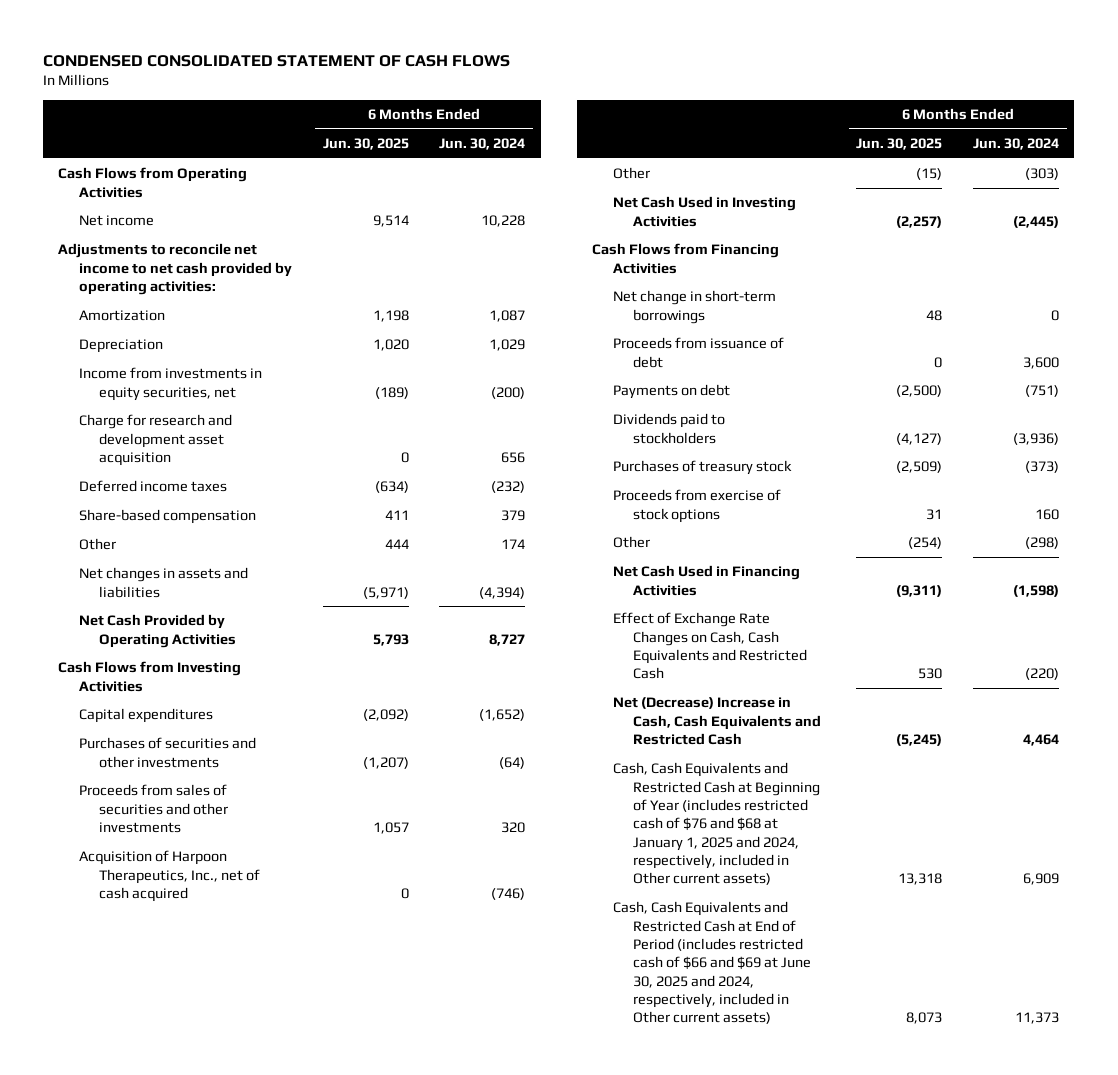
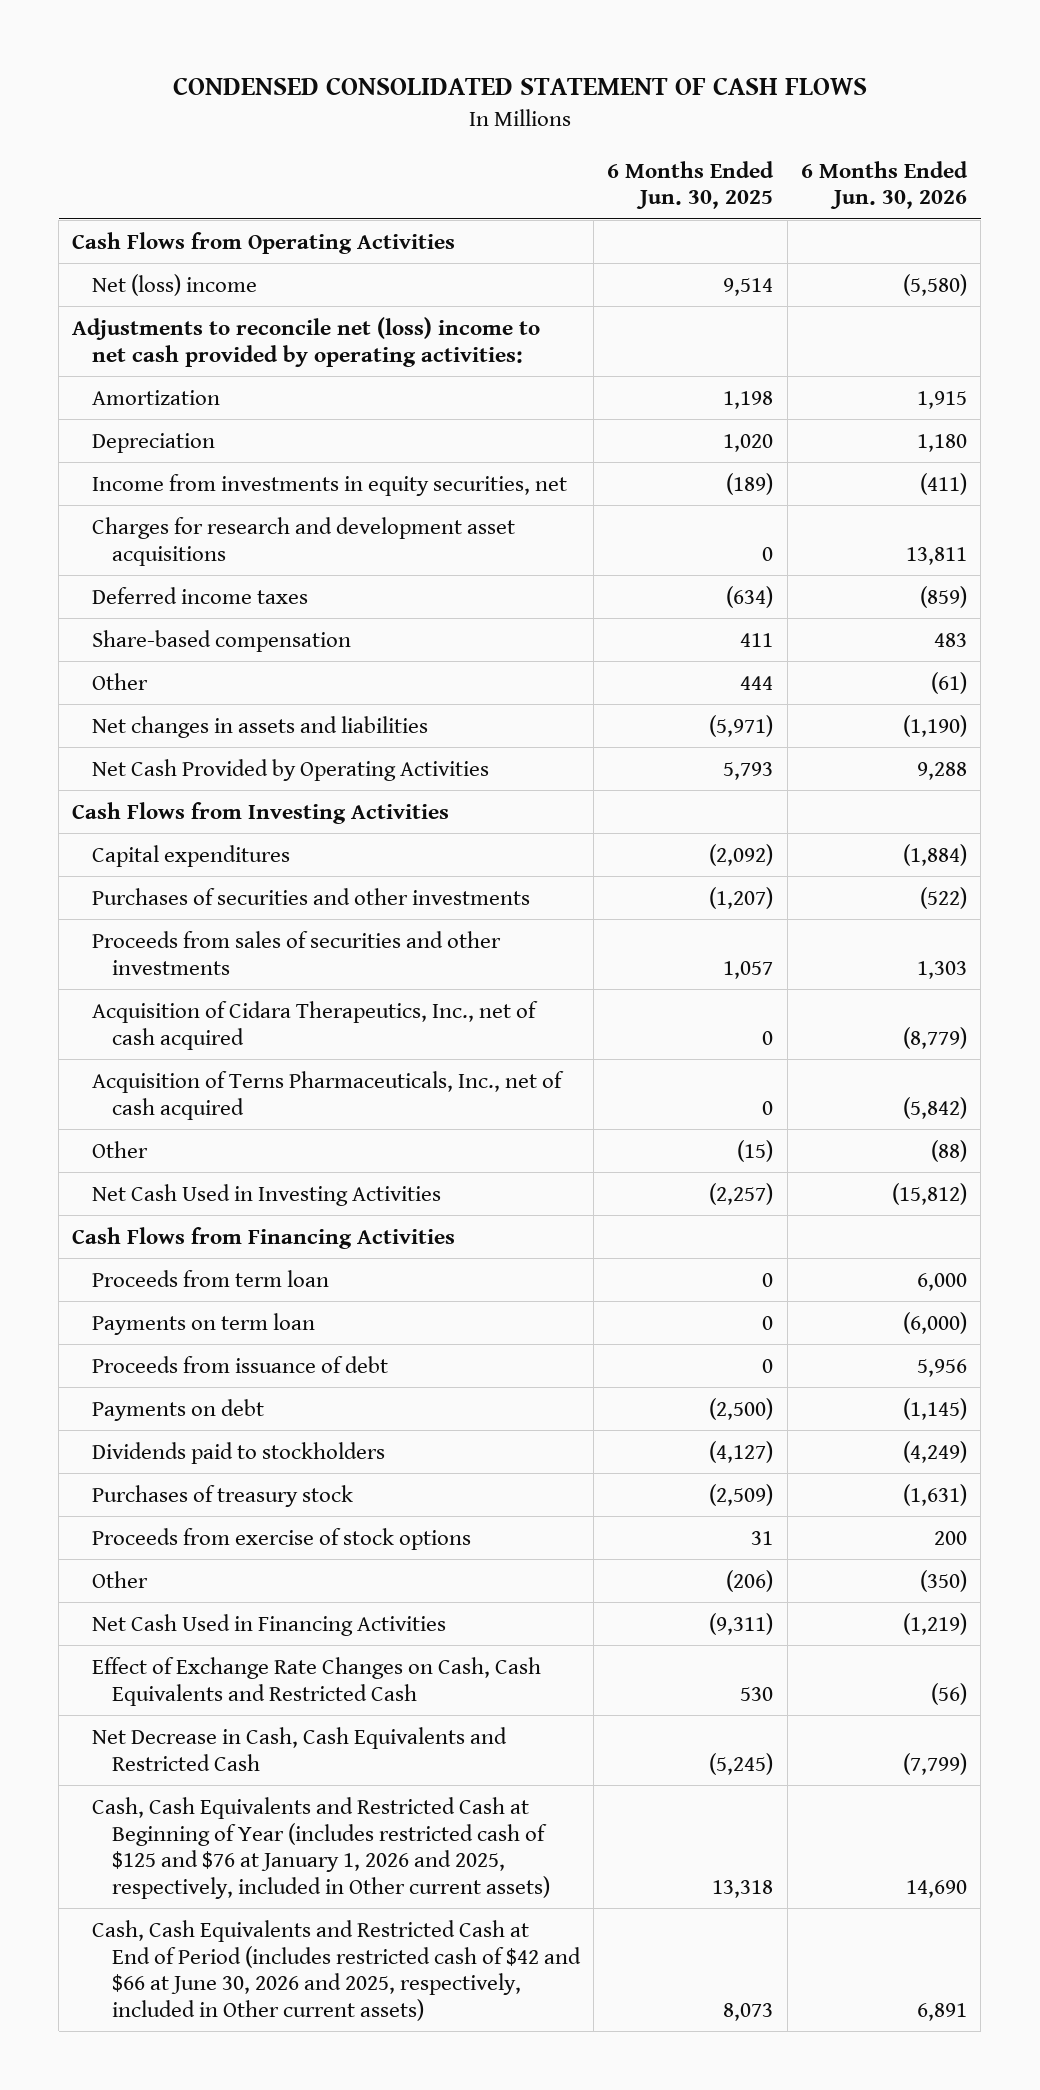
[439,138,526,151] Jun. 30, 2024 -> none
none -> [801,160,969,210] 6 Months Ended Jun. 30, 2026
[78,215,154,227] Net income -> [92,273,258,296] Net (loss) income
[58,243,292,295] Adjustments to reconcile net income to net cash provided by operating activities: -> [72,316,541,367] Adjustments to reconcile net (loss) income to net cash provided by operating activities:
[78,414,232,466] Charge for research and development asset acquisition -> [92,516,516,566] Charges for research and development asset acquisitions
[78,850,261,902] Acquisition of Harpoon Therapeutics, Inc., net of cash acquired -> [92,1000,539,1050] Acquisition of Cidara Therapeutics, Inc., net of cash acquired
none -> [92,1070,565,1120] Acquisition of Terns Pharmaceuticals, Inc., net of cash acquired
[612,290,776,324] Net change in short-term borrowings -> none
none -> [92,1269,330,1287] Proceeds from term loan
none -> [92,1312,316,1335] Payments on term loan
[908,537,943,550] (254) -> [726,1569,774,1592] (206)
[612,697,822,745] Net (Decrease) Increase in Cash, Cash Equivalents and Restricted Cash -> [92,1726,508,1771] Net Decrease in Cash, Cash Equivalents and Restricted Cash
[612,762,821,886] Cash, Cash Equivalents and Restricted Cash at Beginning of Year (includes restricted cash of $76 and $68 at January 1, 2025 and 2024, respectively, included in Other current assets) -> [92,1796,550,1900] Cash, Cash Equivalents and Restricted Cash at Beginning of Year (includes restricted cash of $125 and $76 at January 1, 2026 and 2025, respectively, included in Other current assets)
[612,901,812,1025] Cash, Cash Equivalents and Restricted Cash at End of Period (includes restricted cash of $66 and $69 at June 30, 2025 and 2024, respectively, included in Other current assets) -> [92,1919,581,2022] Cash, Cash Equivalents and Restricted Cash at End of Period (includes restricted cash of $42 and $66 at June 30, 2026 and 2025, respectively, included in Other current assets)

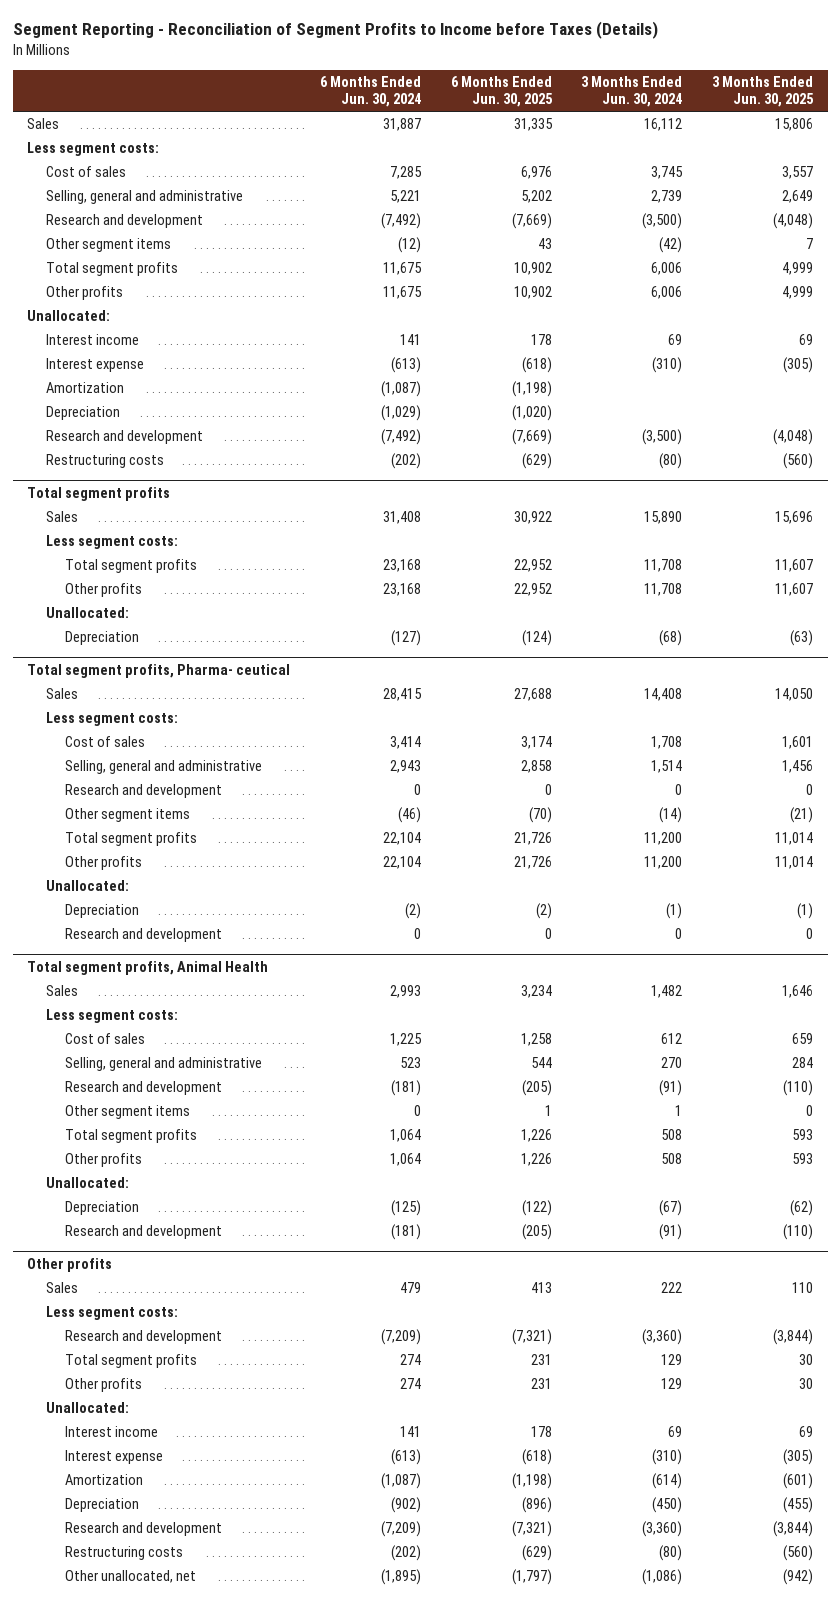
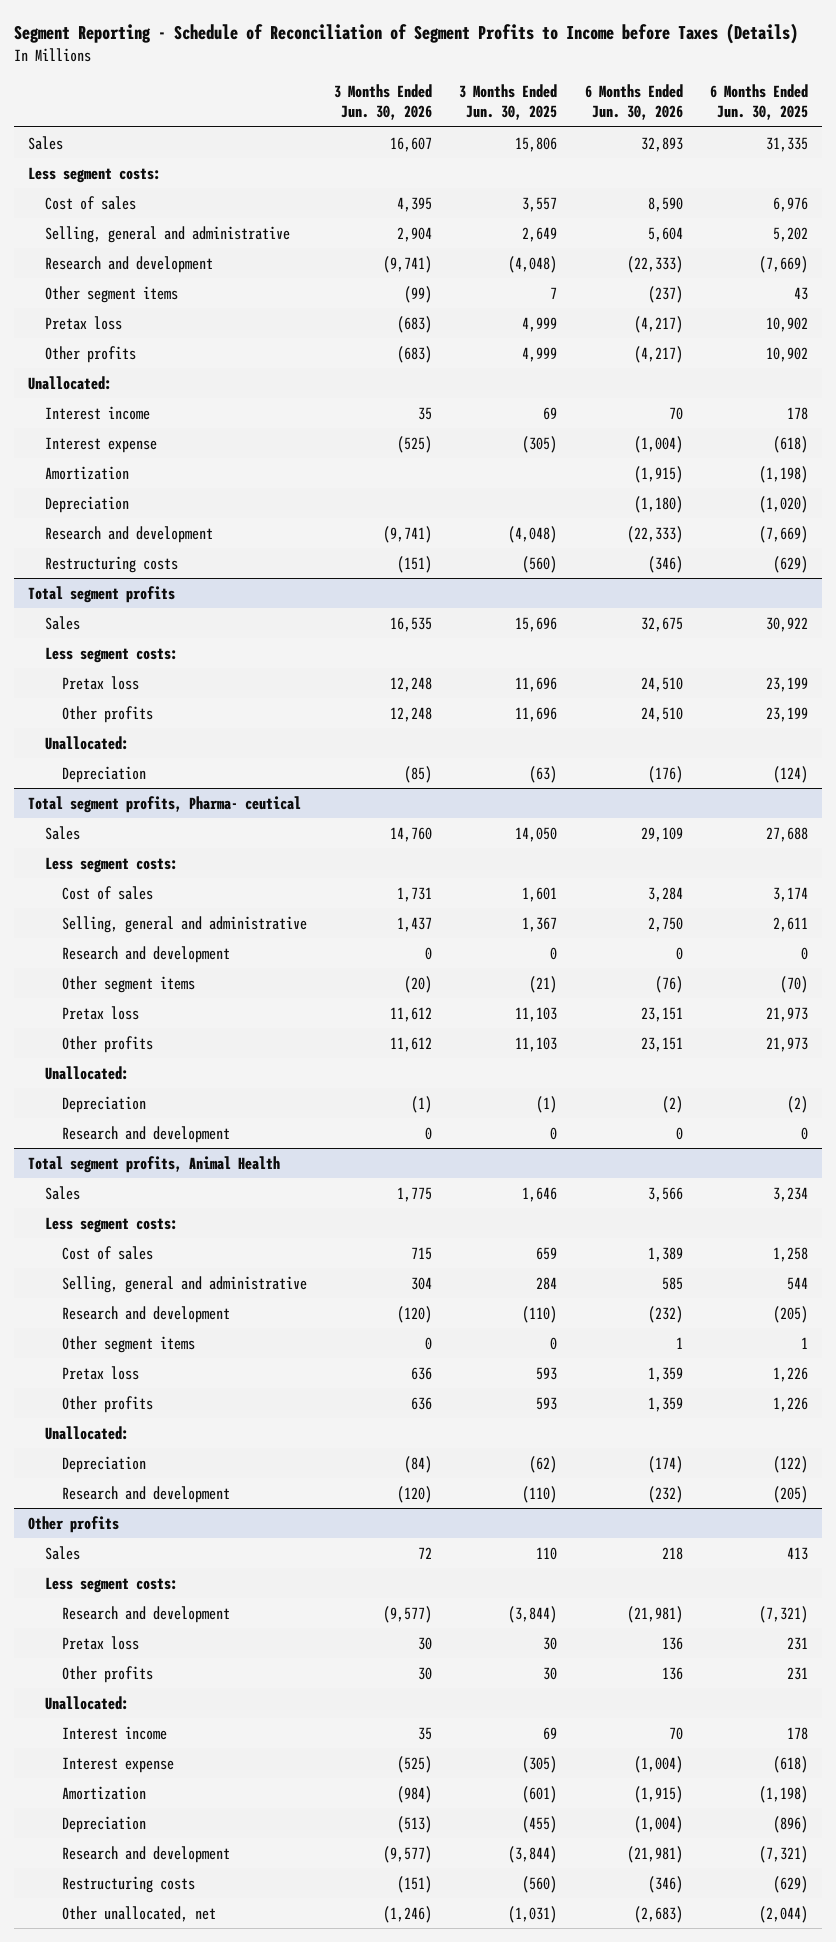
[12,21,658,40] Segment Reporting - Reconciliation of Segment Profits to Income before Taxes (Details) -> [14,23,799,45] Segment Reporting - Schedule of Reconciliation of Segment Profits to Income before Taxes (Details)
[320,76,422,108] 6 Months Ended Jun. 30, 2024 -> none
[581,76,683,108] 3 Months Ended Jun. 30, 2024 -> none
none -> [333,84,432,121] 3 Months Ended Jun. 30, 2026
none -> [584,84,683,121] 6 Months Ended Jun. 30, 2026
[46,262,179,277] Total segment profits -> [44,315,122,330] Pretax loss
[65,559,198,574] Total segment profits -> none
none -> [61,675,139,690] Pretax loss
[513,583,552,597] 22,952 -> [765,706,808,722] 23,199
[775,583,814,597] 11,607 -> [515,706,558,722] 11,696
[520,760,552,774] 2,858 -> [772,916,808,932] 2,611
[782,760,814,774] 1,456 -> [522,916,558,932] 1,367
[65,832,198,847] Total segment profits -> none
none -> [61,1005,139,1020] Pretax loss
[513,856,552,870] 21,726 -> [765,1036,808,1052] 21,973
[775,856,814,870] 11,014 -> [515,1036,558,1052] 11,103
[65,1129,198,1144] Total segment profits -> [61,1365,139,1380] Pretax loss
[65,1354,198,1369] Total segment profits -> [61,1635,139,1650] Pretax loss
[511,1569,552,1586] (1,797) -> [758,1905,808,1923] (2,044)
[783,1569,814,1586] (942) -> [508,1905,558,1923] (1,031)

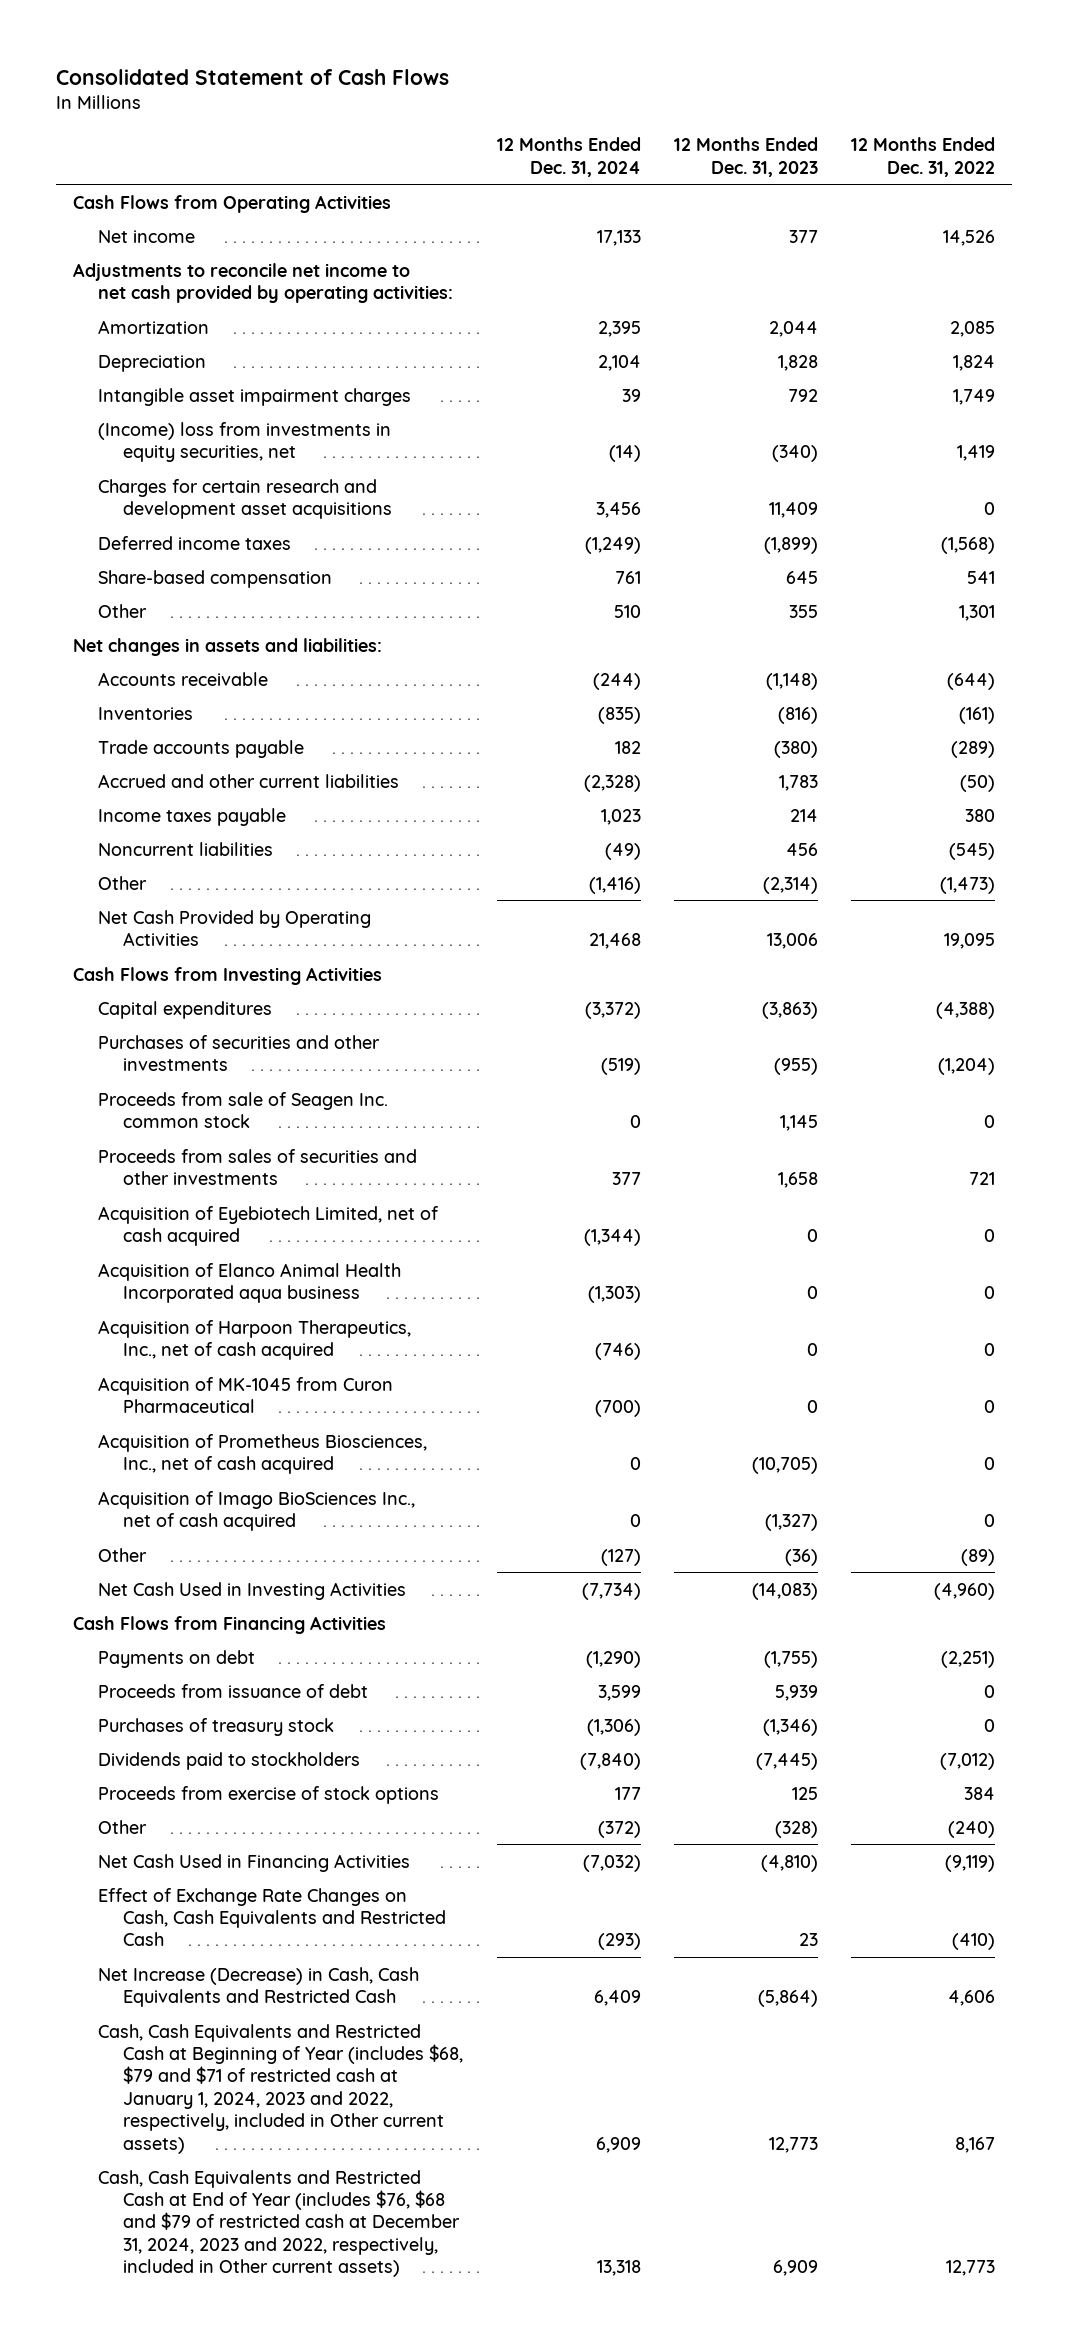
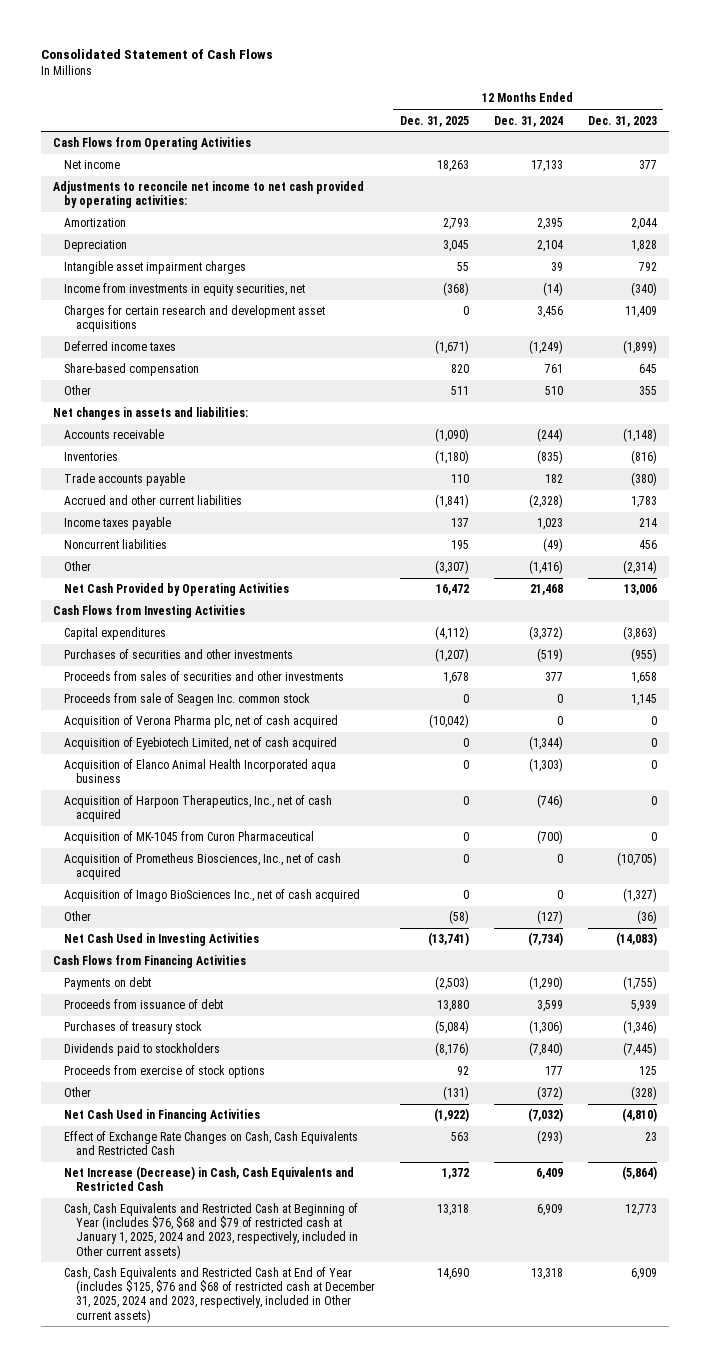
[851,137,996,177] 12 Months Ended Dec. 31, 2022 -> none
none -> [399,115,469,127] Dec. 31, 2025
[98,421,392,462] (Income) loss from investments in equity securities, net -> [64,283,306,297] Income from investments in equity securities, net
[98,1091,389,1128] Proceeds from sale of Seagen Inc. common stock -> [64,693,311,707] Proceeds from sale of Seagen Inc. common stock
none -> [64,715,339,729] Acquisition of Verona Pharma plc, net of cash acquired
[98,2023,464,2154] Cash, Cash Equivalents and Restricted Cash at Beginning of Year (includes $68, $79 and $71 of restricted cash at January 1, 2024, 2023 and 2022, respectively, included in Other current assets) -> [64,1203,359,1259] Cash, Cash Equivalents and Restricted Cash at Beginning of Year (includes $76, $68 and $79 of restricted cash at January 1, 2025, 2024 and 2023, respectively, included in Other current assets)
[98,2169,461,2278] Cash, Cash Equivalents and Restricted Cash at End of Year (includes $76, $68 and $79 of restricted cash at December 31, 2024, 2023 and 2022, respectively, included in Other current assets) -> [64,1267,375,1323] Cash, Cash Equivalents and Restricted Cash at End of Year (includes $125, $76 and $68 of restricted cash at December 31, 2025, 2024 and 2023, respectively, included in Other current assets)

